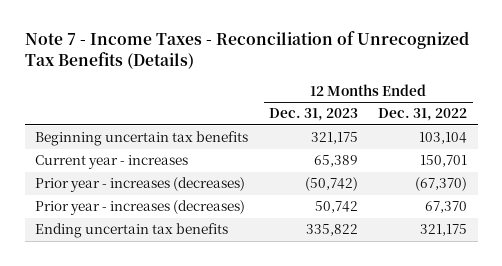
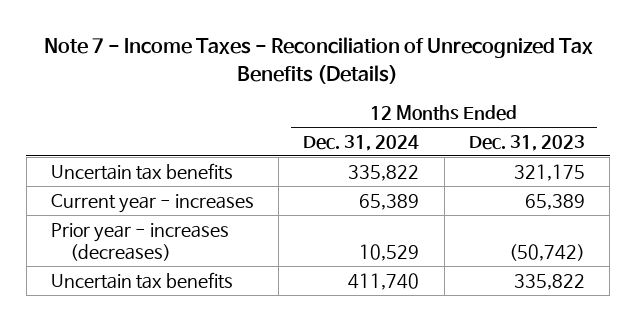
[378,108,468,122] Dec. 31, 2022 -> none
none -> [303,134,420,151] Dec. 31, 2024
[35,131,249,147] Beginning uncertain tax benefits -> [50,162,233,180] Uncertain tax benefits
[35,200,246,216] Prior year - increases (decreases) -> none
[35,223,229,239] Ending uncertain tax benefits -> [50,271,233,289] Uncertain tax benefits

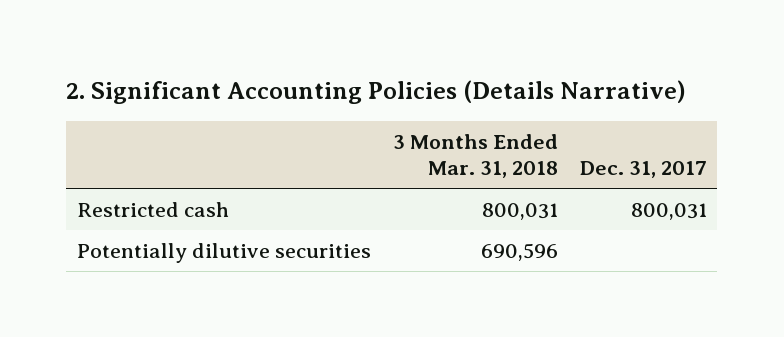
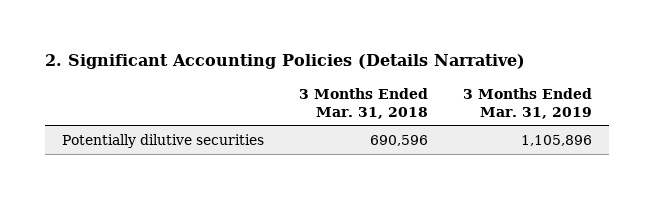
[579,161,707,179] Dec. 31, 2017 -> none
none -> [463,88,593,119] 3 Months Ended Mar. 31, 2019
[77,202,230,218] Restricted cash -> none

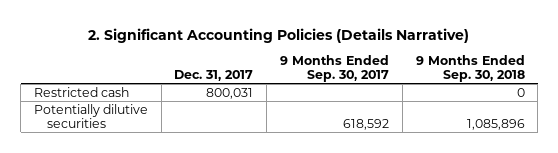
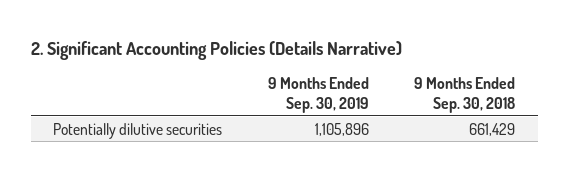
[174,70,254,82] Dec. 31, 2017 -> none
[279,55,389,83] 9 Months Ended Sep. 30, 2017 -> none
none -> [267,76,369,114] 9 Months Ended Sep. 30, 2019
[33,86,129,97] Restricted cash -> none
[466,119,525,131] 1,085,896 -> [469,122,516,136] 661,429

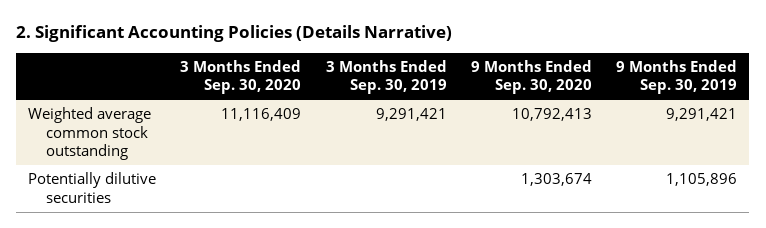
[414,76,516,114] 9 Months Ended Sep. 30, 2018 -> none
none -> [180,59,302,95] 3 Months Ended Sep. 30, 2020
none -> [325,59,447,95] 3 Months Ended Sep. 30, 2019
none -> [471,59,593,95] 9 Months Ended Sep. 30, 2020
none -> [28,107,152,160] Weighted average common stock outstanding

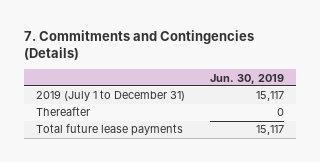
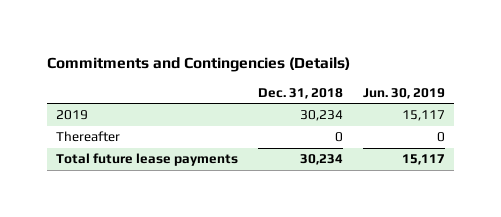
[23,29,254,61] 7. Commitments and Contingencies (Details) -> [46,56,350,72] Commitments and Contingencies (Details)
none -> [258,87,344,99] Dec. 31, 2018
[35,90,185,102] 2019 (July 1 to December 31) -> [56,110,89,121] 2019

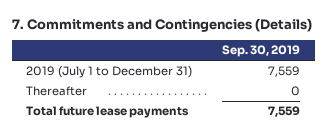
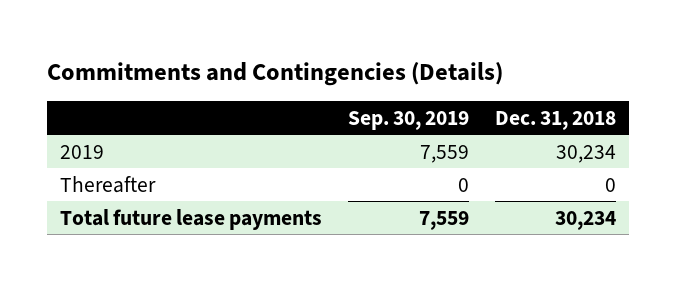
[11,18,312,33] 7. Commitments and Contingencies (Details) -> [46,62,503,87] Commitments and Contingencies (Details)
none -> [494,110,616,130] Dec. 31, 2018
[26,65,193,78] 2019 (July 1 to December 31) -> [59,144,104,159] 2019

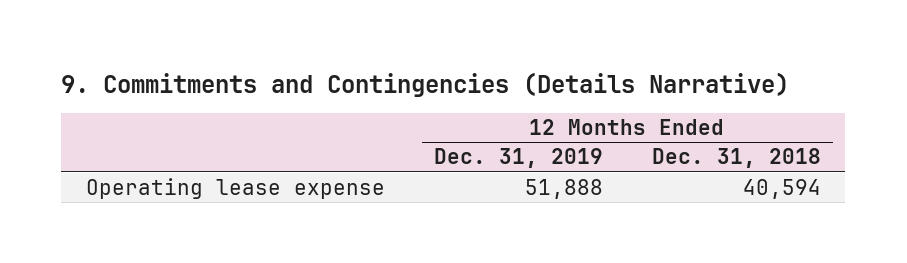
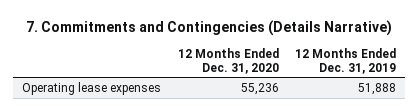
[61,71,790,97] 9. Commitments and Contingencies (Details Narrative) -> [26,19,393,36] 7. Commitments and Contingencies (Details Narrative)
[651,148,821,169] Dec. 31, 2018 -> none
none -> [177,47,279,74] 12 Months Ended Dec. 31, 2020
[85,178,385,200] Operating lease expense -> [21,82,161,96] Operating lease expenses

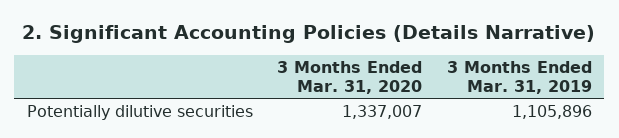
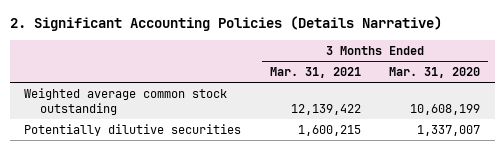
[447,61,593,94] 3 Months Ended Mar. 31, 2019 -> none
none -> [269,67,361,79] Mar. 31, 2021
none -> [23,87,227,115] Weighted average common stock outstanding

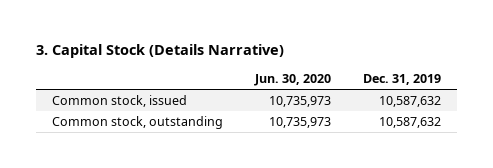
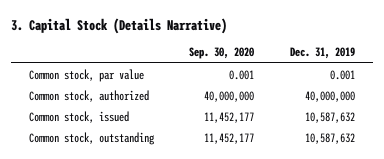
[254,74,332,87] Jun. 30, 2020 -> none
none -> [189,47,255,60] Sep. 30, 2020
none -> [28,68,144,82] Common stock, par value
none -> [28,89,149,102] Common stock, authorized

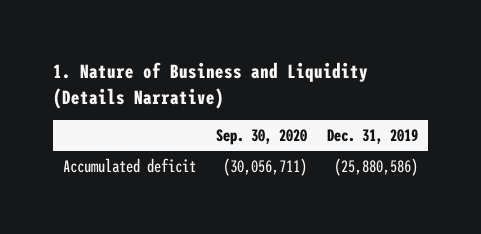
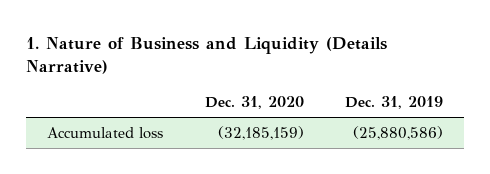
[216,128,308,145] Sep. 30, 2020 -> none
none -> [204,96,304,110] Dec. 31, 2020
[62,157,196,173] Accumulated deficit -> [46,127,163,140] Accumulated loss

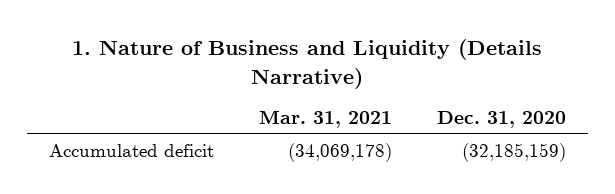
[345,96,444,110] Dec. 31, 2019 -> none
none -> [258,110,392,129] Mar. 31, 2021
[46,127,163,140] Accumulated loss -> [49,144,215,158] Accumulated deficit

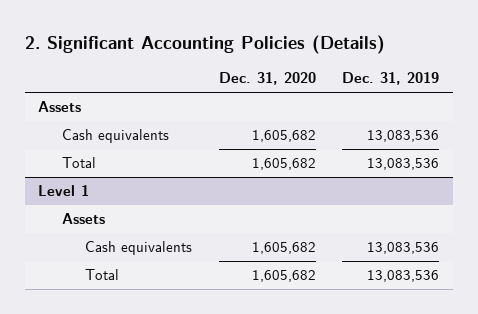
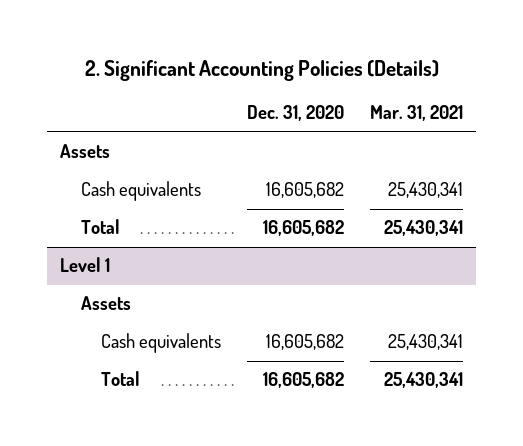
[342,72,440,86] Dec. 31, 2019 -> none
none -> [370,105,464,122] Mar. 31, 2021
[251,130,316,143] 1,605,682 -> [265,182,344,199] 16,605,682
[251,158,316,171] 1,605,682 -> [262,220,344,237] 16,605,682
[251,242,316,255] 1,605,682 -> [265,334,344,351] 16,605,682
[251,270,316,283] 1,605,682 -> [262,372,344,389] 16,605,682

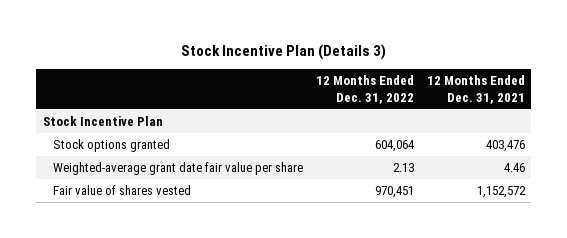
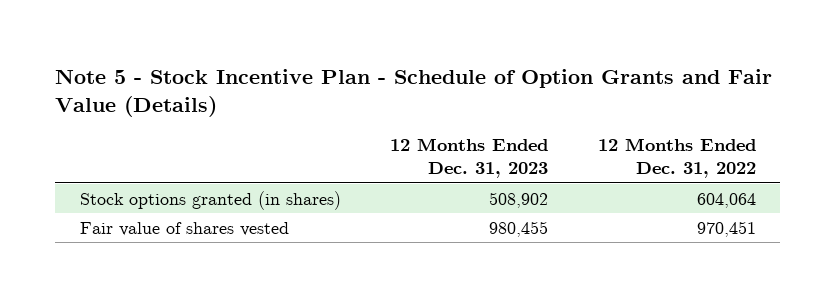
[180,44,386,61] Stock Incentive Plan (Details 3) -> [55,68,773,117] Note 5 - Stock Incentive Plan - Schedule of Option Grants and Fair Value (Details)
[426,75,525,105] 12 Months Ended Dec. 31, 2021 -> none
none -> [390,137,549,179] 12 Months Ended Dec. 31, 2023
[42,116,163,127] Stock Incentive Plan -> none
[52,162,303,176] Weighted-average grant date fair value per share -> none
[52,139,170,153] Stock options granted -> [80,190,342,210] Stock options granted (in shares)

